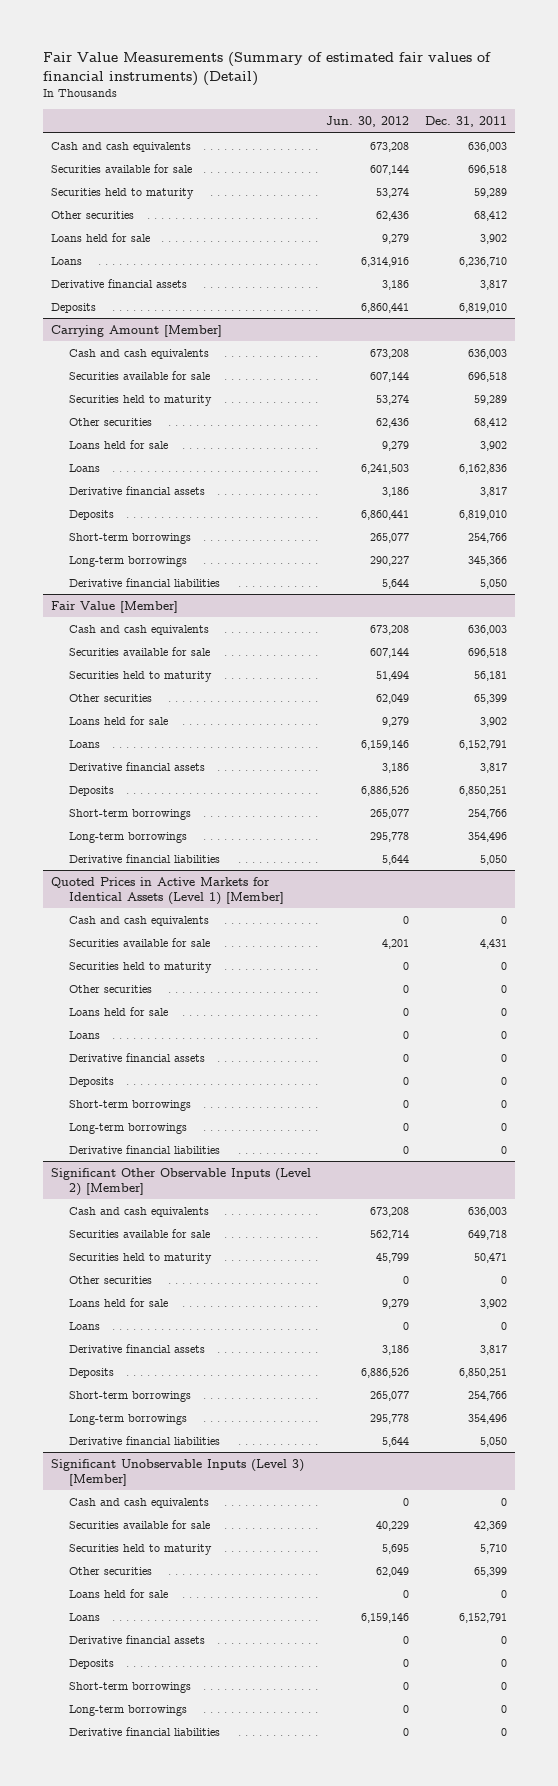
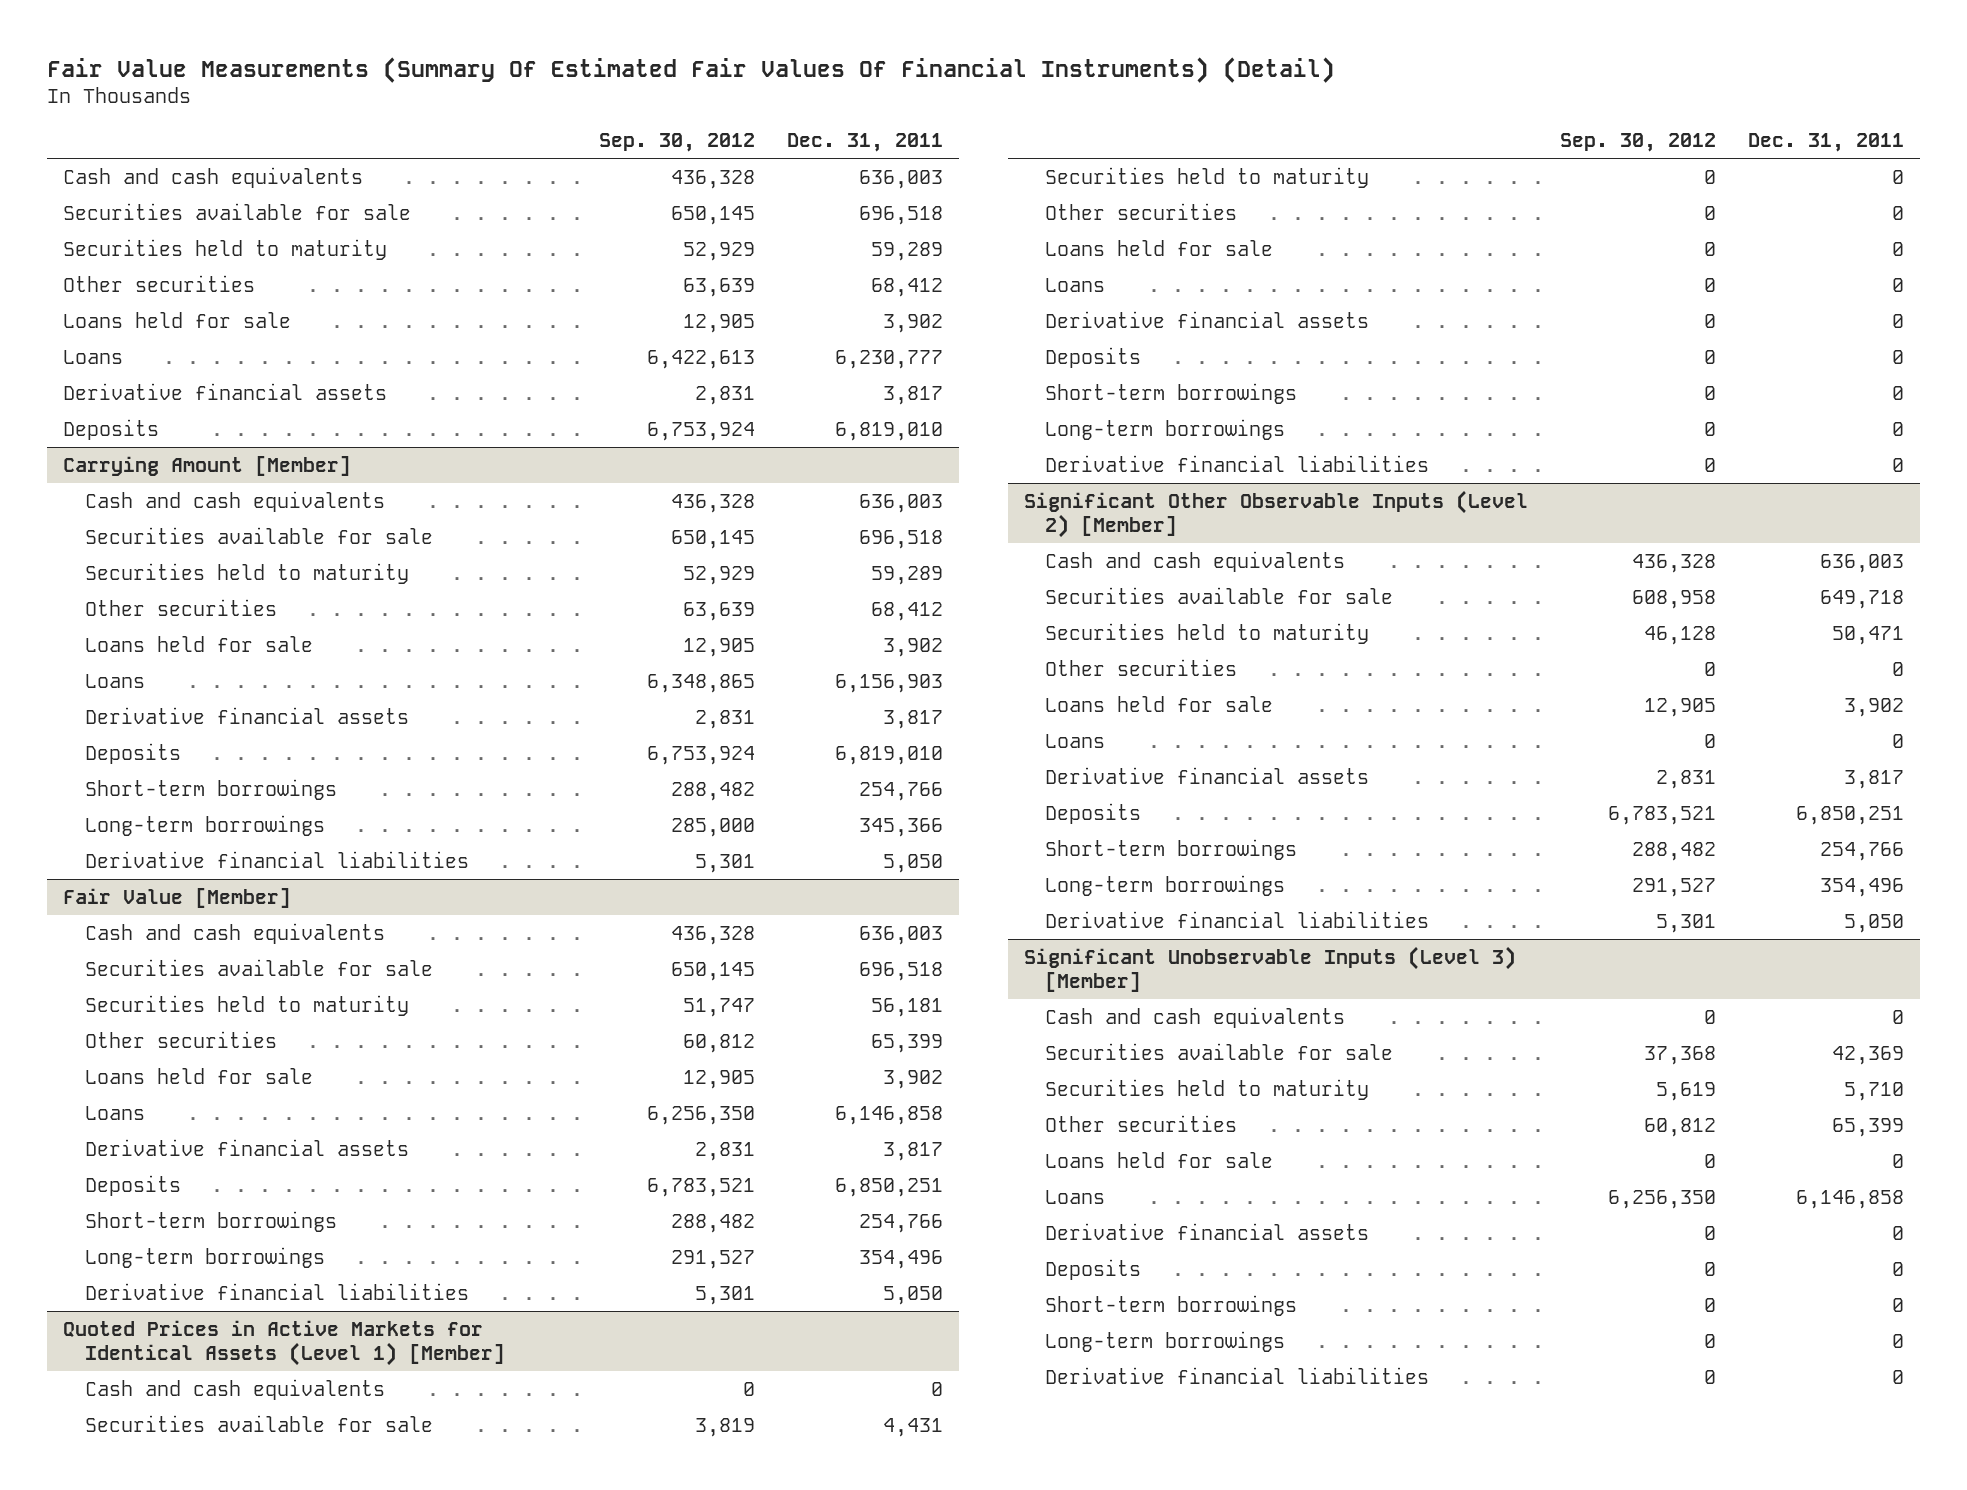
[42,51,491,86] Fair Value Measurements (Summary of estimated fair values of financial instruments) (Detail) -> [47,57,1336,84] Fair Value Measurements (Summary Of Estimated Fair Values Of Financial Instruments) (Detail)
[326,116,410,128] Jun. 30, 2012 -> none
none -> [598,133,755,153] Sep. 30, 2012
[459,256,508,267] 6,236,710 -> [834,349,943,369] 6,230,777
[459,463,508,474] 6,162,836 -> [834,673,943,693] 6,156,903
[459,739,508,750] 6,152,791 -> [834,1105,943,1125] 6,146,858
[459,1612,508,1623] 6,152,791 -> [1795,1189,1904,1209] 6,146,858

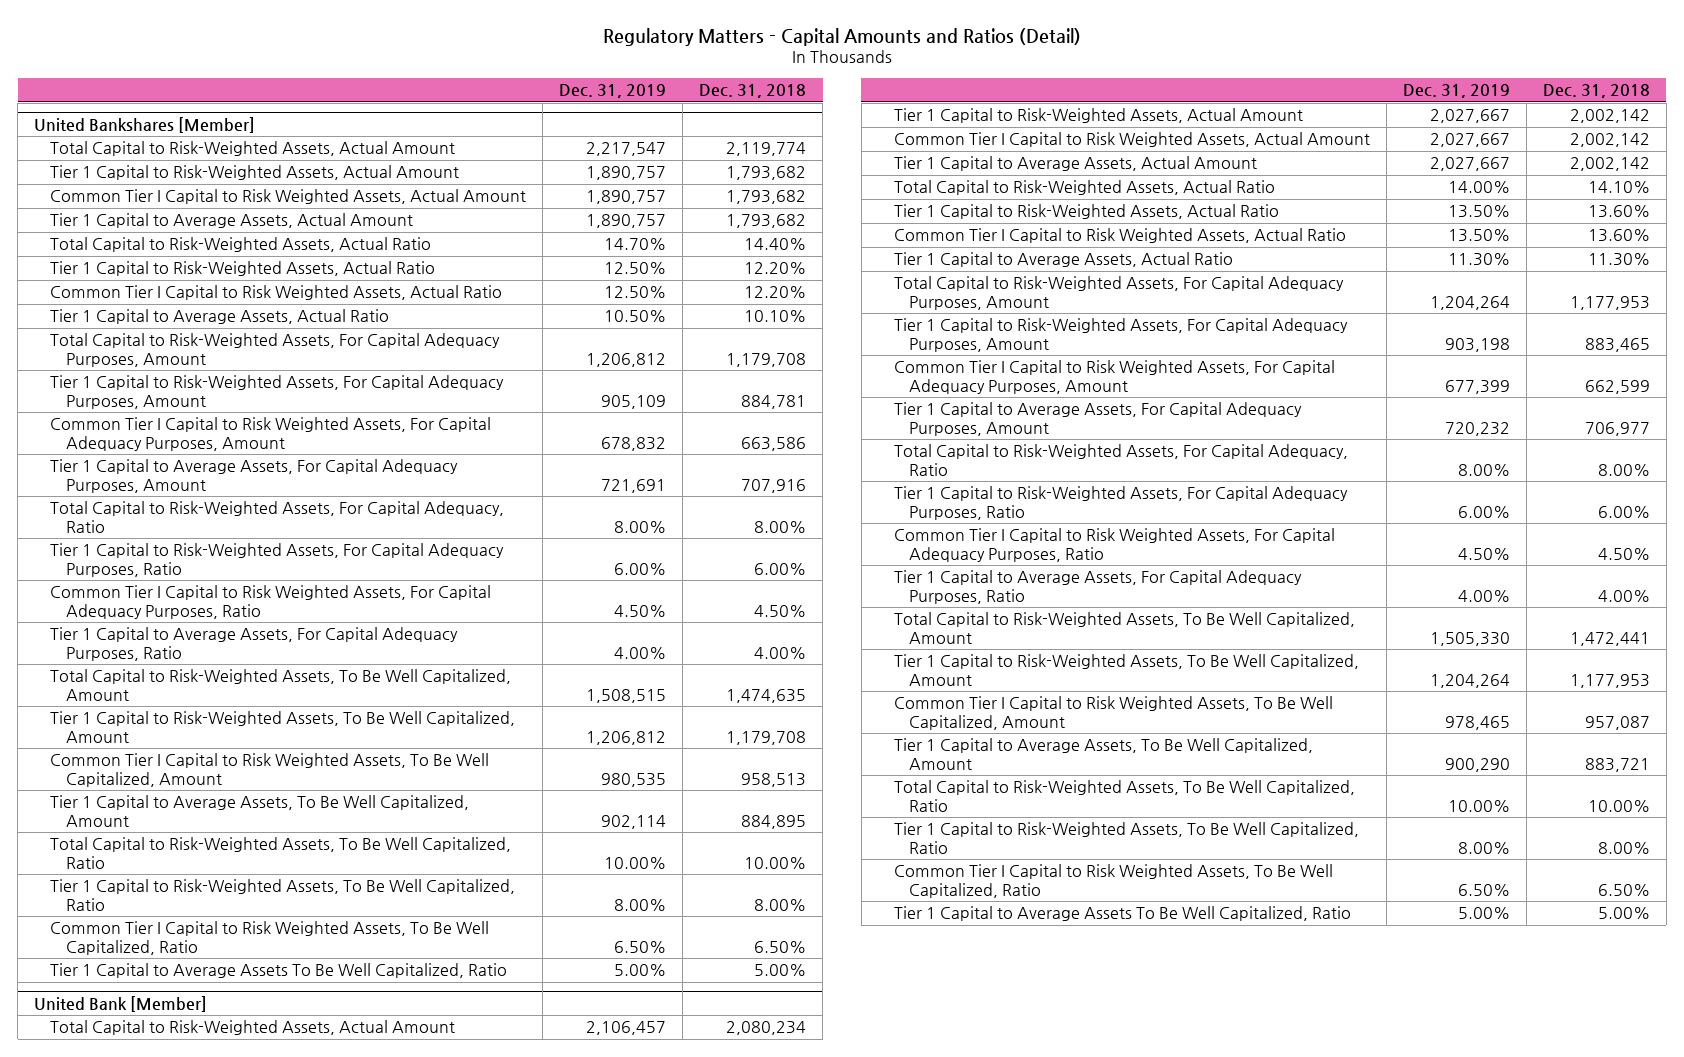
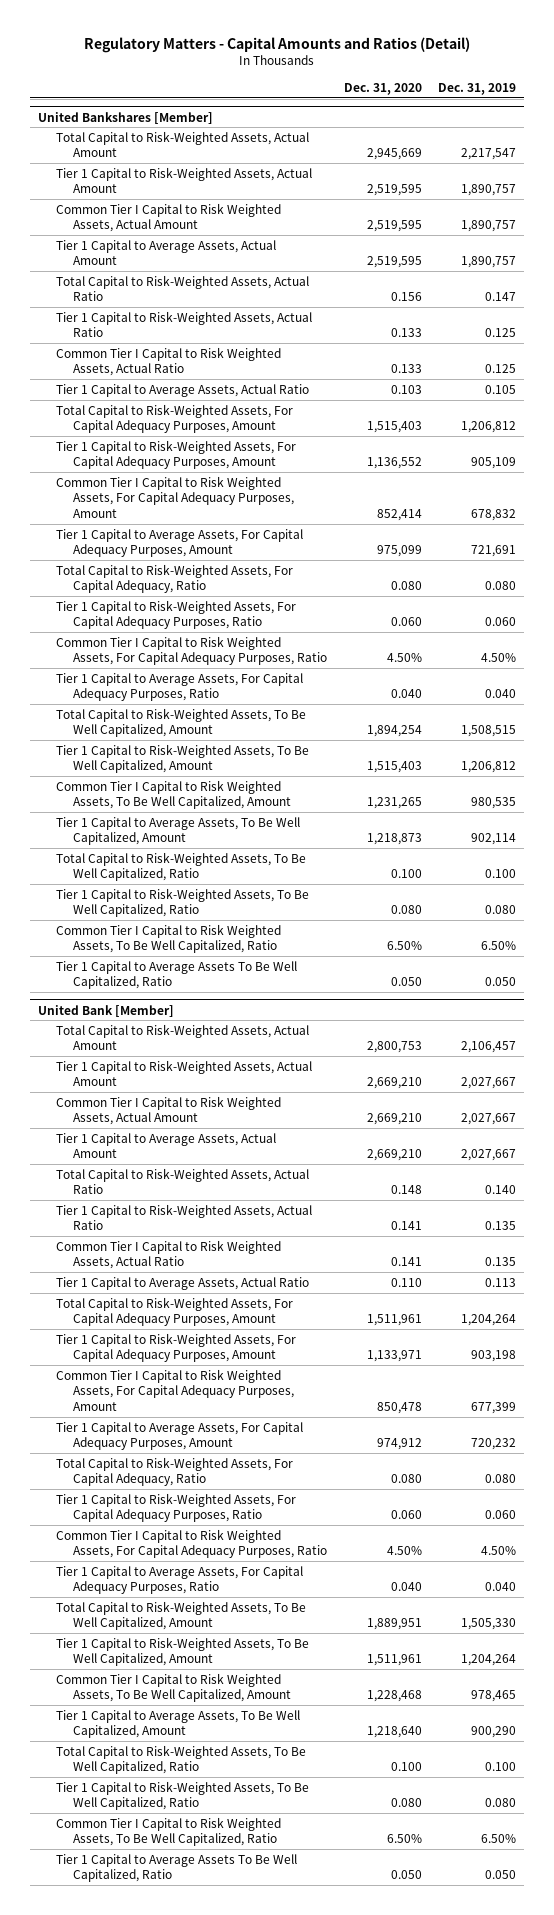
[699,84,807,99] Dec. 31, 2018 -> none
none -> [343,83,422,96] Dec. 31, 2020
[604,238,667,251] 14.70% -> [484,292,516,302] 0.147
[604,262,667,275] 12.50% -> [484,328,516,338] 0.125
[604,286,667,299] 12.50% -> [484,364,516,374] 0.125
[604,310,667,323] 10.50% -> [484,384,516,394] 0.105
[614,520,667,533] 8.00% -> [484,581,516,591] 0.080
[614,562,667,575] 6.00% -> [484,617,516,627] 0.060
[614,646,667,659] 4.00% -> [484,689,516,699] 0.040
[604,856,667,869] 10.00% -> [484,869,516,879] 0.100
[614,898,667,911] 8.00% -> [484,905,516,915] 0.080
[614,964,667,977] 5.00% -> [484,977,516,987] 0.050
[1447,181,1510,194] 14.00% -> [484,1185,516,1195] 0.140
[1447,205,1510,219] 13.50% -> [484,1221,516,1231] 0.135
[1447,229,1510,243] 13.50% -> [484,1257,516,1267] 0.135
[1447,253,1510,267] 11.30% -> [484,1277,516,1287] 0.113
[1457,463,1510,476] 8.00% -> [484,1474,516,1484] 0.080
[1457,505,1510,518] 6.00% -> [484,1510,516,1520] 0.060
[1457,589,1510,602] 4.00% -> [484,1582,516,1592] 0.040
[1447,799,1510,812] 10.00% -> [484,1762,516,1772] 0.100
[1457,841,1510,854] 8.00% -> [484,1798,516,1808] 0.080
[1457,907,1510,920] 5.00% -> [484,1870,516,1880] 0.050

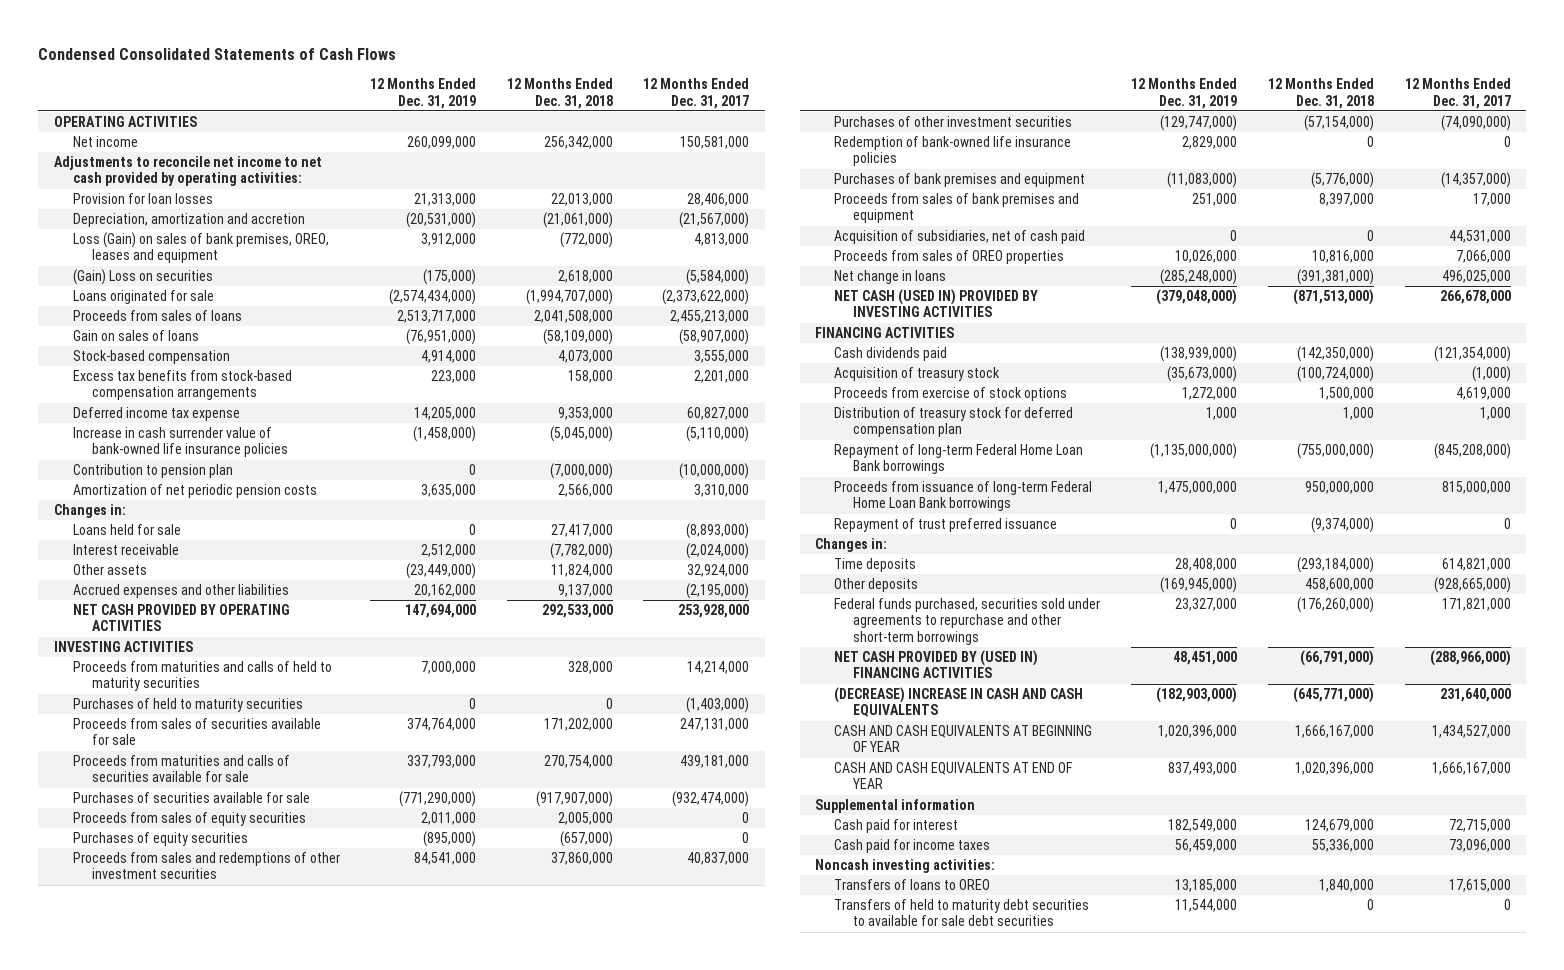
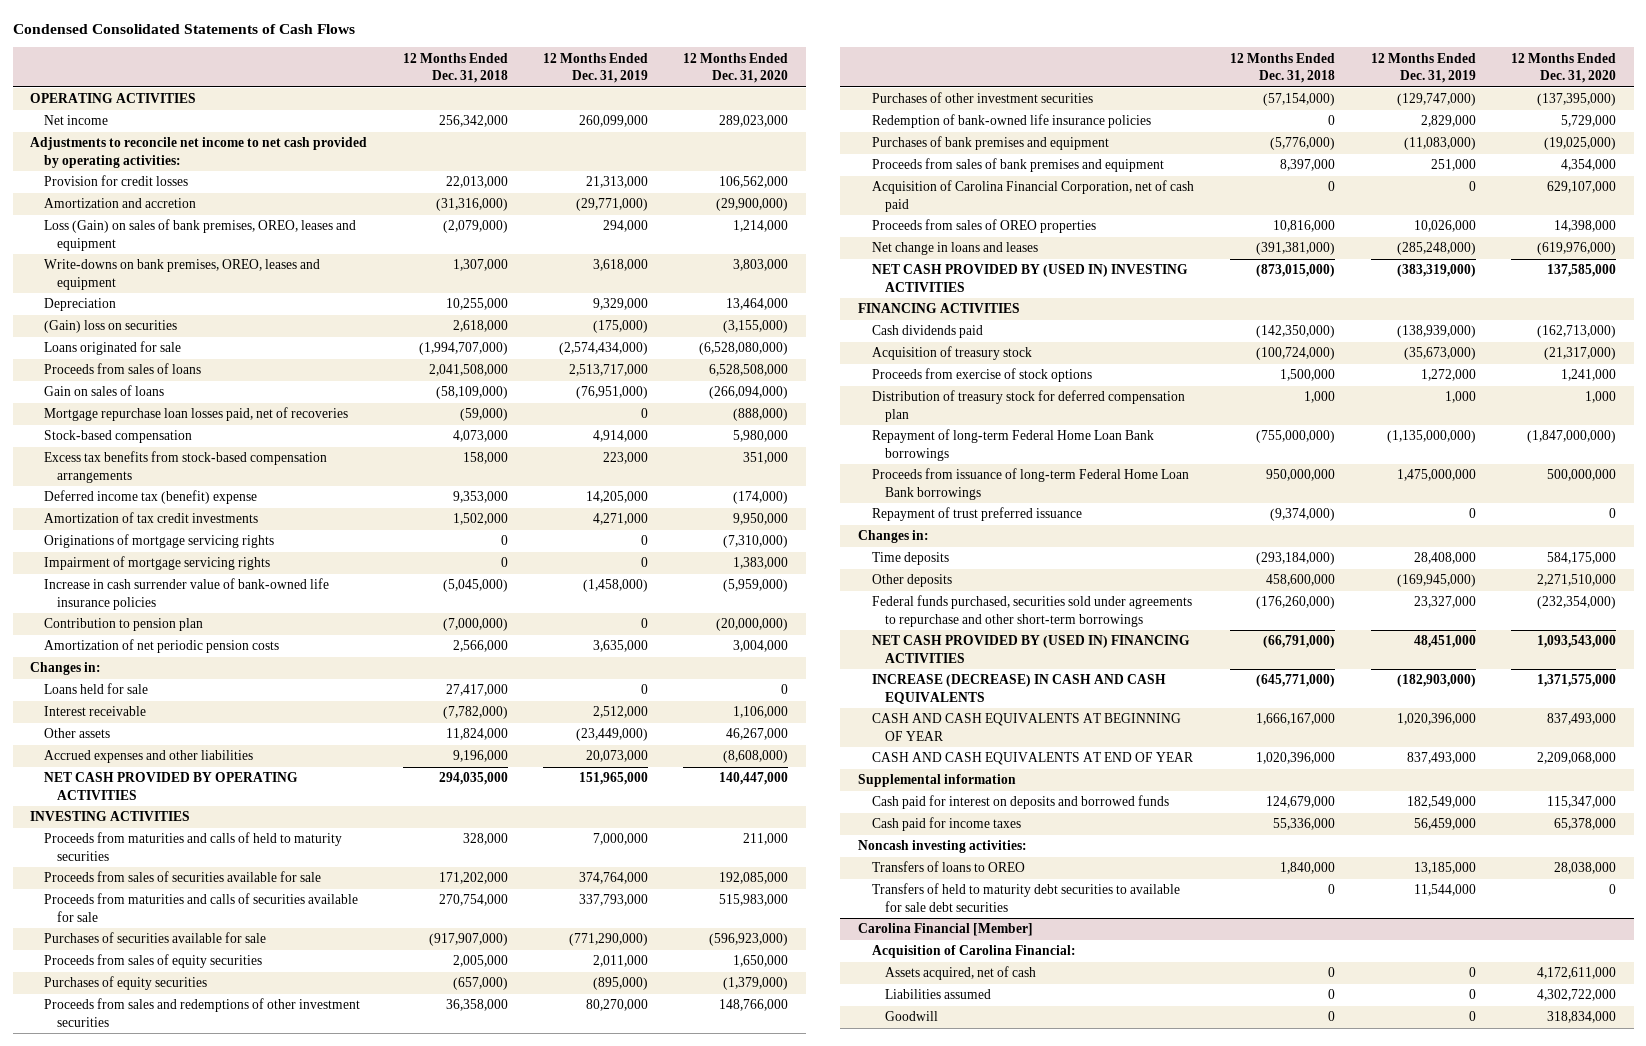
[643,78,750,109] 12 Months Ended Dec. 31, 2017 -> none
none -> [683,52,789,84] 12 Months Ended Dec. 31, 2020
[72,193,213,205] Provision for loan losses -> [43,175,188,187] Provision for credit losses
[72,213,305,228] Depreciation, amortization and accretion -> [43,198,196,209] Amortization and accretion
[406,212,477,229] (20,531,000) -> [575,198,648,212] (29,771,000)
[542,212,613,229] (21,061,000) -> [435,198,508,212] (31,316,000)
[421,233,477,247] 3,912,000 -> [602,220,648,233] 294,000
[559,232,613,249] (772,000) -> [442,220,508,234] (2,079,000)
none -> [43,259,320,290] Write-downs on bank premises, OREO, leases and equipment
none -> [43,298,116,312] Depreciation
[72,269,213,286] (Gain) Loss on securities -> [43,320,177,334] (Gain) loss on securities
none -> [43,407,348,422] Mortgage repurchase loan losses paid, net of recoveries
[72,407,240,422] Deferred income tax expense -> [43,490,257,505] Deferred income tax (benefit) expense
none -> [43,512,258,524] Amortization of tax credit investments
none -> [43,534,274,549] Originations of mortgage servicing rights
none -> [43,556,270,571] Impairment of mortgage servicing rights
[414,584,477,598] 20,162,000 -> [585,750,648,763] 20,073,000
[557,584,613,598] 9,137,000 -> [452,750,508,763] 9,196,000
[405,604,477,619] 147,694,000 -> [578,772,648,786] 151,965,000
[541,604,613,619] 292,533,000 -> [438,772,508,786] 294,035,000
[72,698,303,713] Purchases of held to maturity securities -> none
[414,852,477,866] 84,541,000 -> [585,999,648,1012] 80,270,000
[550,852,613,866] 37,860,000 -> [445,999,508,1012] 36,358,000
[833,230,1085,245] Acquisition of subsidiaries, net of cash paid -> [871,180,1194,212] Acquisition of Carolina Financial Corporation, net of cash paid
[833,270,946,285] Net change in loans -> [871,242,1038,256] Net change in loans and leases
[833,289,1038,318] NET CASH (USED IN) PROVIDED BY INVESTING ACTIVITIES -> [871,264,1188,292] NET CASH PROVIDED BY (USED IN) INVESTING ACTIVITIES
[1156,289,1238,306] (379,048,000) -> [1396,264,1476,278] (383,319,000)
[1292,289,1374,306] (871,513,000) -> [1256,264,1336,278] (873,015,000)
[833,687,1083,718] (DECREASE) INCREASE IN CASH AND CASH EQUIVALENTS -> [871,674,1166,704] INCREASE (DECREASE) IN CASH AND CASH EQUIVALENTS
[833,819,958,834] Cash paid for interest -> [871,795,1169,810] Cash paid for interest on deposits and borrowed funds
none -> [857,923,1033,937] Carolina Financial [Member]
none -> [871,945,1076,959] Acquisition of Carolina Financial:
none -> [885,966,1037,981] Assets acquired, net of cash
none -> [885,989,992,1000] Liabilities assumed
none -> [885,1011,939,1022] Goodwill

